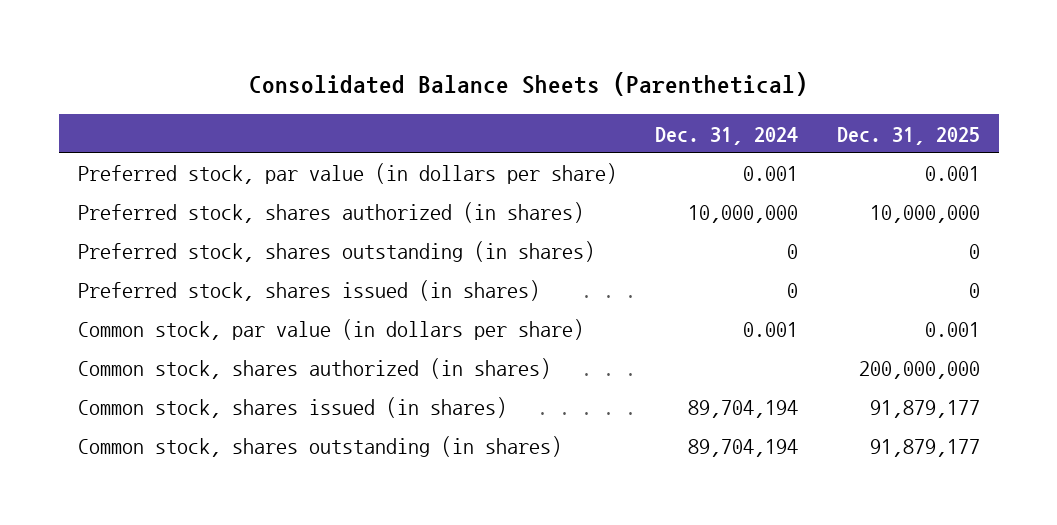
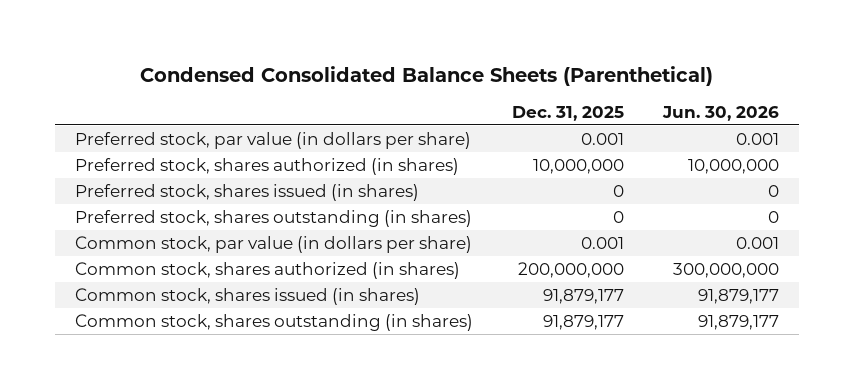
[248,72,808,97] Consolidated Balance Sheets (Parenthetical) -> [139,65,713,86] Condensed Consolidated Balance Sheets (Parenthetical)
[655,126,799,145] Dec. 31, 2024 -> none
none -> [662,105,780,121] Jun. 30, 2026
[77,241,595,263] Preferred stock, shares outstanding (in shares) -> [74,209,472,227] Preferred stock, shares outstanding (in shares)

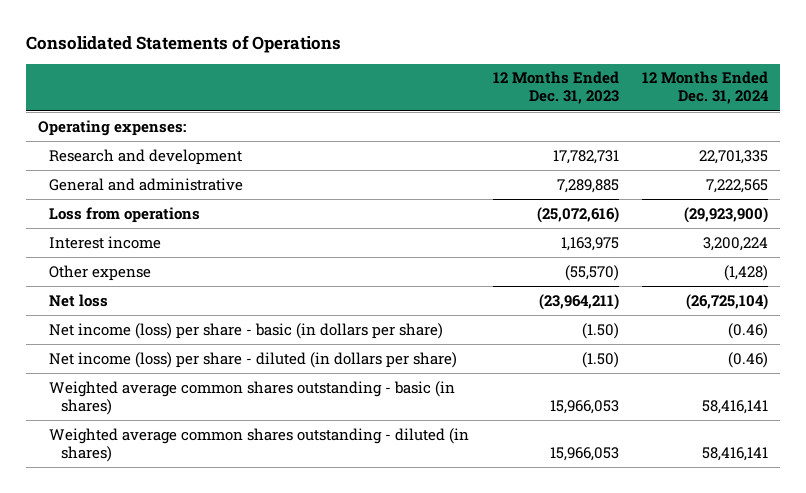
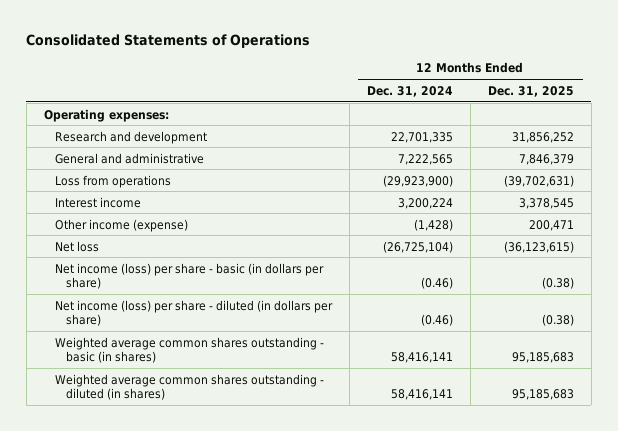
[492,71,619,105] 12 Months Ended Dec. 31, 2023 -> none
none -> [487,85,574,97] Dec. 31, 2025
[49,264,152,281] Other expense -> [54,218,188,232] Other income (expense)

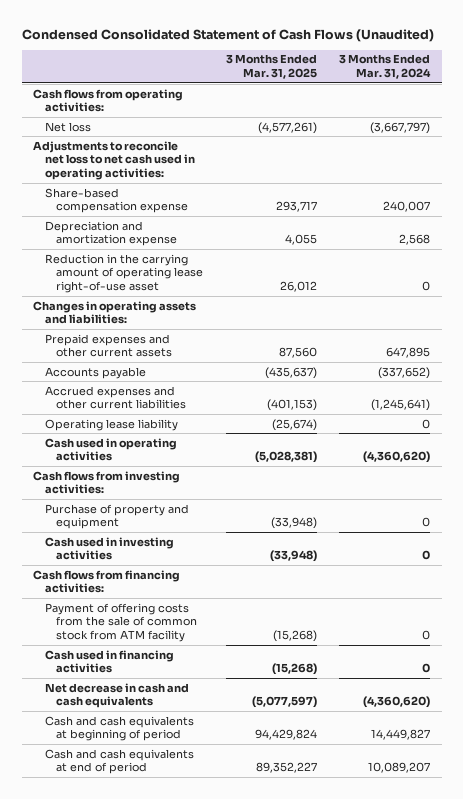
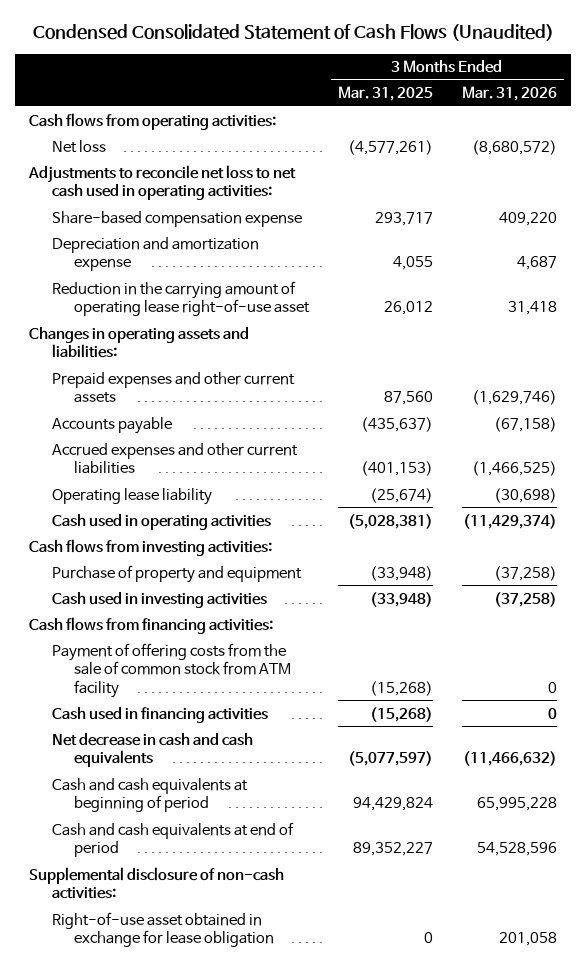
[339,54,432,79] 3 Months Ended Mar. 31, 2024 -> none
none -> [461,86,557,102] Mar. 31, 2026
none -> [29,866,285,900] Supplemental disclosure of non-cash activities:
none -> [51,911,274,948] Right-of-use asset obtained in exchange for lease obligation

